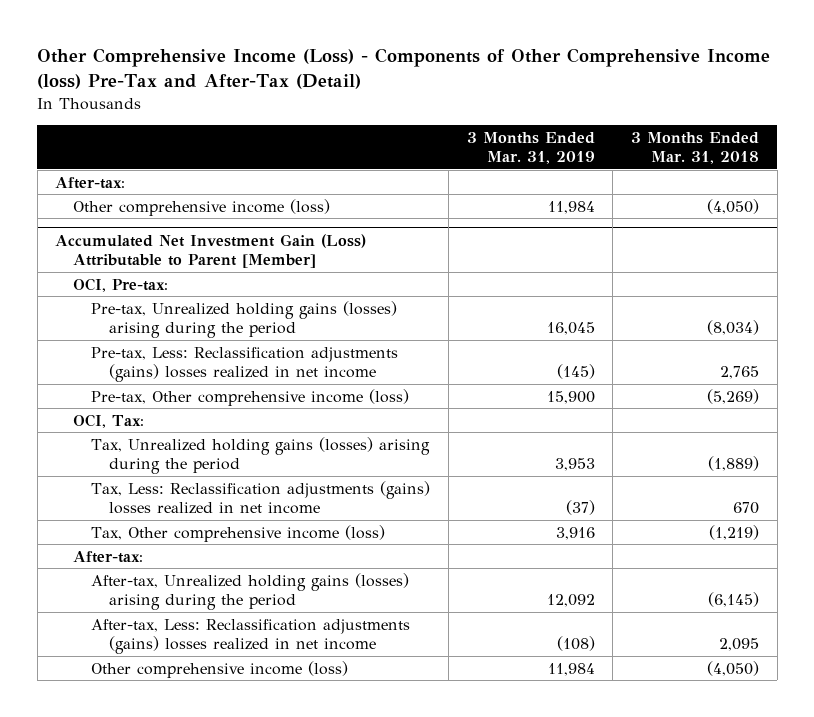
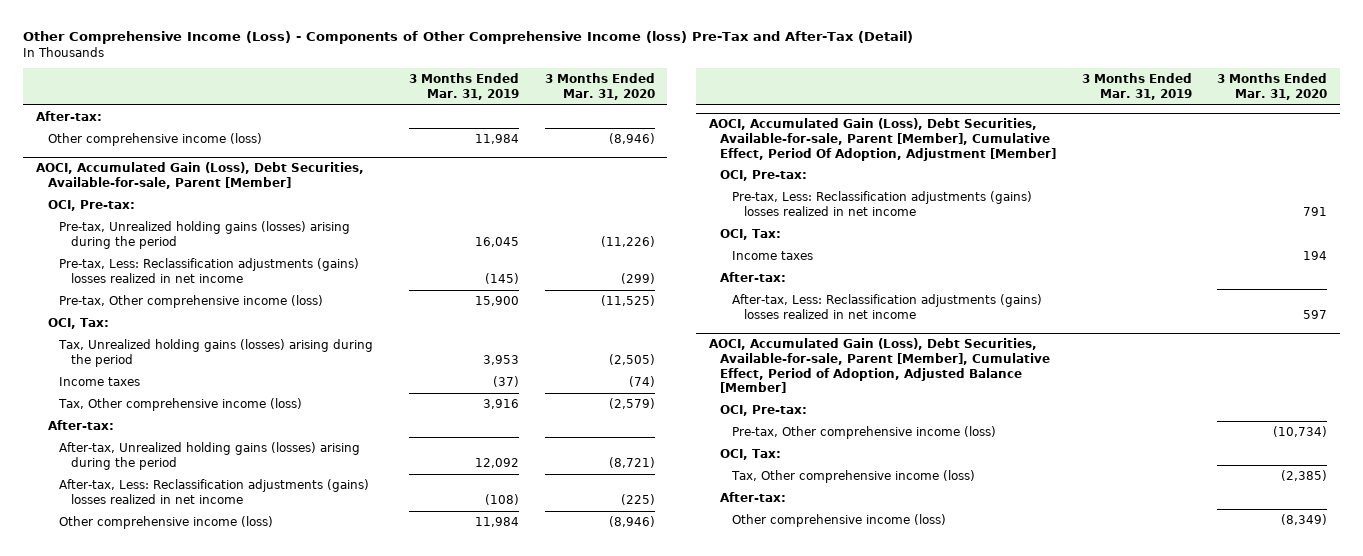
[631,131,760,165] 3 Months Ended Mar. 31, 2018 -> none
none -> [544,73,655,100] 3 Months Ended Mar. 31, 2020
[55,233,367,269] Accumulated Net Investment Gain (Loss) Attributable to Parent [Member] -> [36,162,365,190] AOCI, Accumulated Gain (Loss), Debt Securities, Available-for-sale, Parent [Member]
[91,480,431,515] Tax, Less: Reclassification adjustments (gains) losses realized in net income -> [59,377,141,387] Income taxes
none -> [708,118,1057,161] AOCI, Accumulated Gain (Loss), Debt Securities, Available-for-sale, Parent [Member], Cumulative Effect, Period Of Adoption, Adjustment [Member]
none -> [720,170,808,182] OCI, Pre-tax:
none -> [731,191,1032,216] Pre-tax, Less: Reclassification adjustments (gains) losses realized in net income
none -> [720,229,782,241] OCI, Tax:
none -> [731,251,813,261] Income taxes
none -> [720,272,787,283] After-tax:
none -> [731,294,1042,319] After-tax, Less: Reclassification adjustments (gains) losses realized in net income
none -> [708,338,1051,394] AOCI, Accumulated Gain (Loss), Debt Securities, Available-for-sale, Parent [Member], Cumulative Effect, Period of Adoption, Adjusted Balance [Member]
none -> [720,405,808,417] OCI, Pre-tax:
none -> [731,426,996,440] Pre-tax, Other comprehensive income (loss)
none -> [720,449,782,461] OCI, Tax:
none -> [730,470,975,484] Tax, Other comprehensive income (loss)
none -> [720,492,787,503] After-tax:
none -> [731,514,946,528] Other comprehensive income (loss)

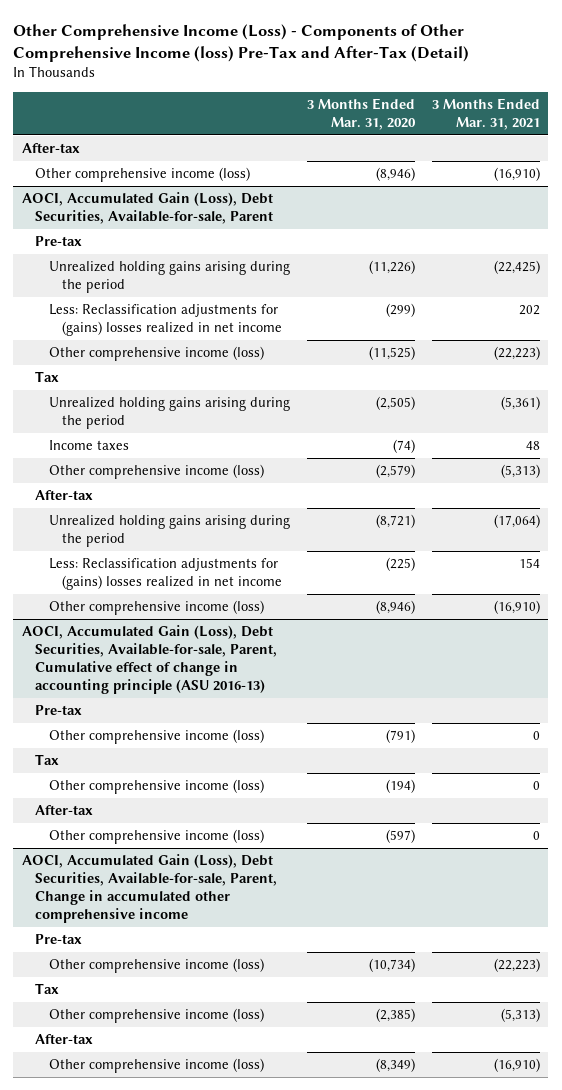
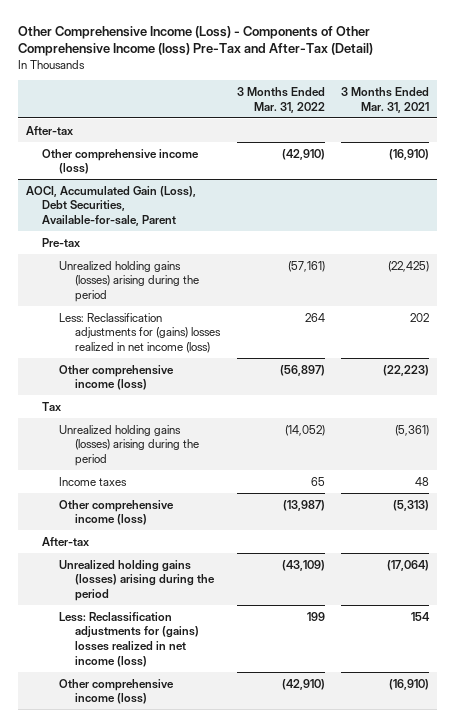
[306,97,416,130] 3 Months Ended Mar. 31, 2020 -> none
none -> [236,86,325,113] 3 Months Ended Mar. 31, 2022
[48,261,290,294] Unrealized holding gains arising during the period -> [58,260,200,302] Unrealized holding gains (losses) arising during the period
[48,304,283,337] Less: Reclassification adjustments for (gains) losses realized in net income -> [58,312,222,353] Less: Reclassification adjustments for (gains) losses realized in net income (loss)
[48,397,290,430] Unrealized holding gains arising during the period -> [58,424,200,466] Unrealized holding gains (losses) arising during the period
[48,600,264,616] Other comprehensive income (loss) -> none
[21,625,278,694] AOCI, Accumulated Gain (Loss), Debt Securities, Available-for-sale, Parent, Cumulative effect of change in accounting principle (ASU 2016-13) -> none
[35,705,83,716] Pre-tax -> none
[48,729,264,745] Other comprehensive income (loss) -> none
[35,754,60,766] Tax -> none
[48,779,264,795] Other comprehensive income (loss) -> none
[35,805,94,816] After-tax -> none
[48,829,264,845] Other comprehensive income (loss) -> none
[21,854,278,923] AOCI, Accumulated Gain (Loss), Debt Securities, Available-for-sale, Parent, Change in accumulated other comprehensive income -> none
[35,934,83,945] Pre-tax -> none
[48,958,264,974] Other comprehensive income (loss) -> none
[35,983,60,995] Tax -> none
[48,1008,264,1024] Other comprehensive income (loss) -> none
[35,1034,94,1045] After-tax -> none
[48,515,290,548] Unrealized holding gains arising during the period -> [58,559,216,601] Unrealized holding gains (losses) arising during the period
[48,558,283,591] Less: Reclassification adjustments for (gains) losses realized in net income -> [58,611,200,667] Less: Reclassification adjustments for (gains) losses realized in net income (loss)

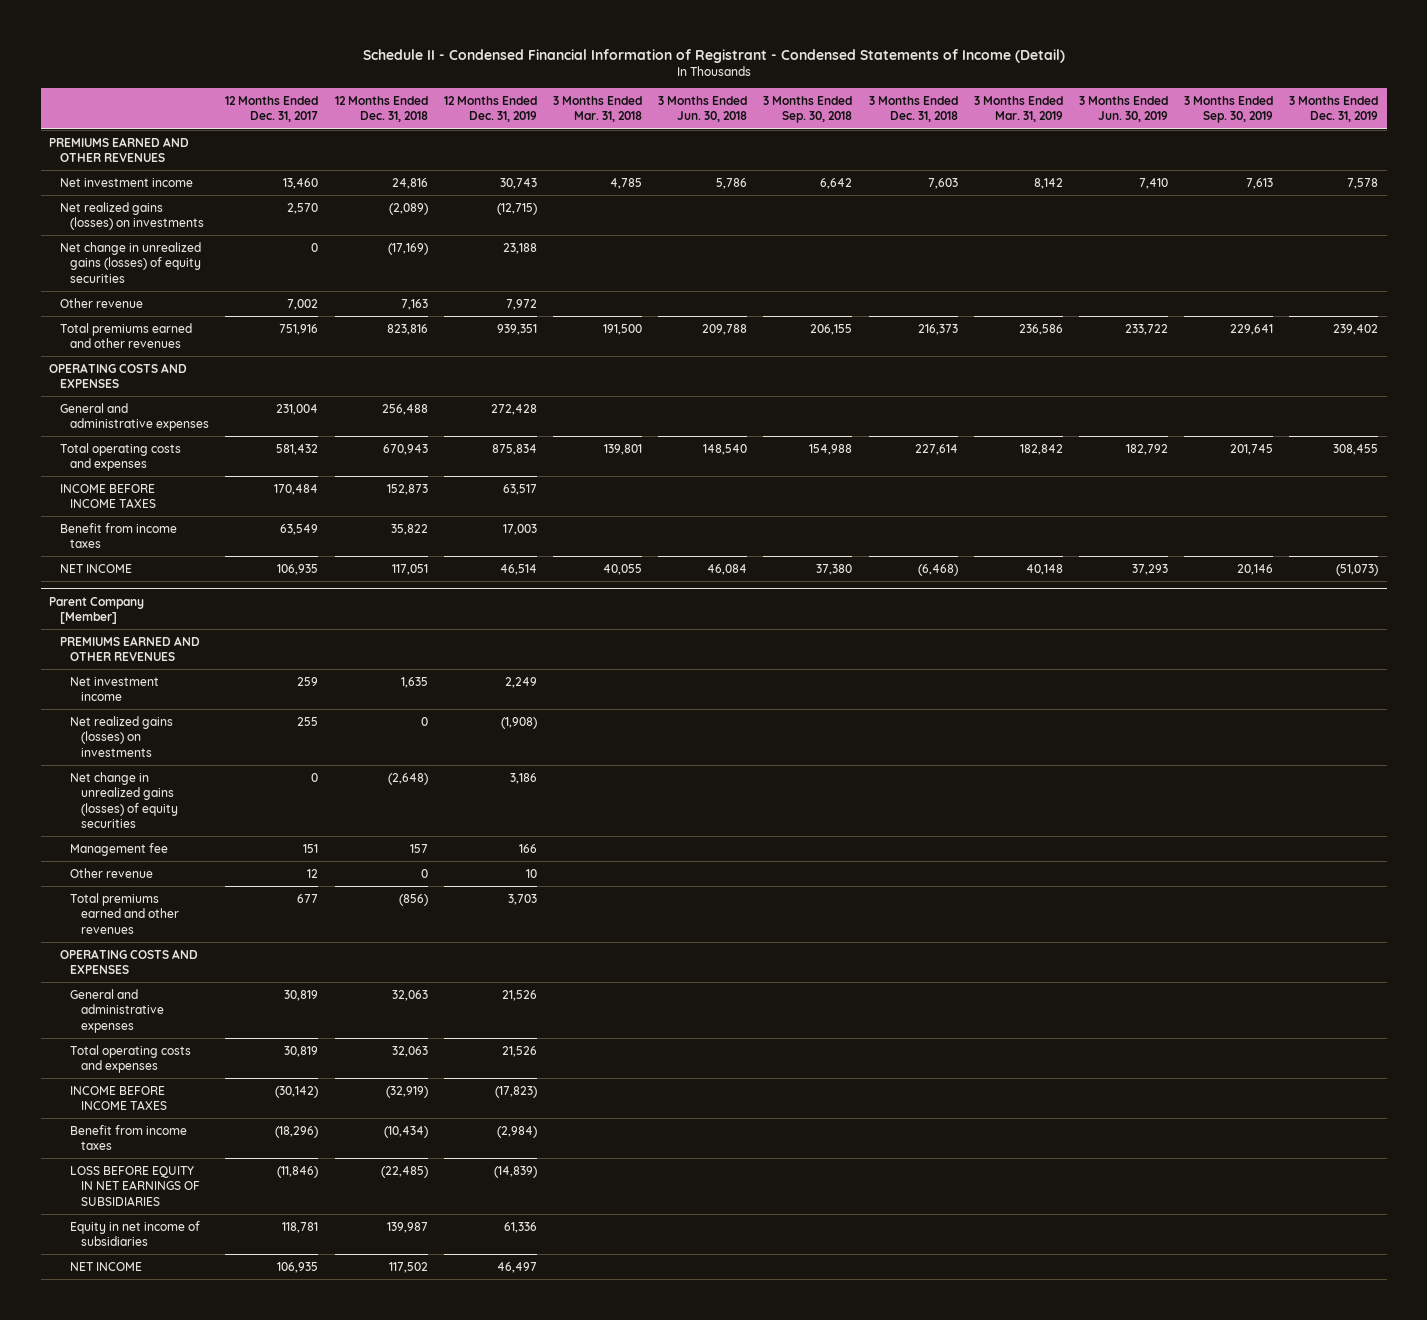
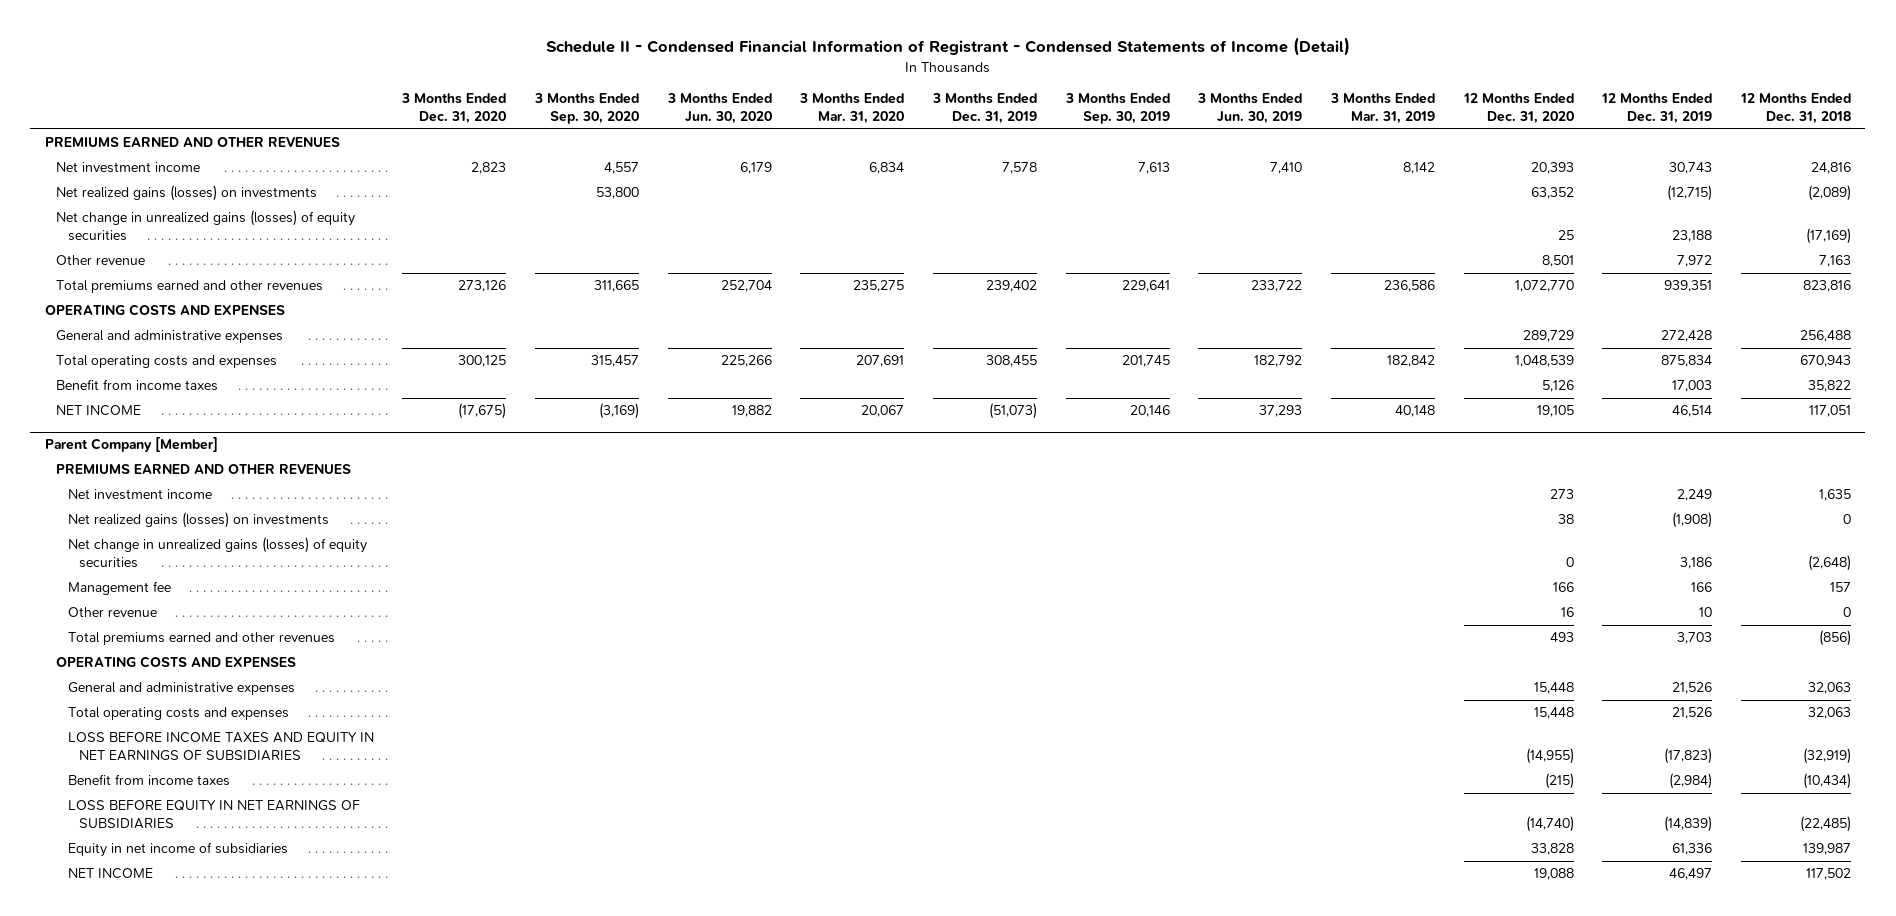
[225,95,319,123] 12 Months Ended Dec. 31, 2017 -> none
[553,95,643,123] 3 Months Ended Mar. 31, 2018 -> none
[658,95,748,123] 3 Months Ended Jun. 30, 2018 -> none
[763,95,853,124] 3 Months Ended Sep. 30, 2018 -> none
[868,95,958,123] 3 Months Ended Dec. 31, 2018 -> none
none -> [401,93,507,125] 3 Months Ended Dec. 31, 2020
none -> [534,93,640,125] 3 Months Ended Sep. 30, 2020
none -> [666,93,772,125] 3 Months Ended Jun. 30, 2020
none -> [799,93,905,125] 3 Months Ended Mar. 31, 2020
none -> [1462,93,1574,125] 12 Months Ended Dec. 31, 2020
[59,483,157,509] INCOME BEFORE INCOME TAXES -> none
[70,1085,168,1111] INCOME BEFORE INCOME TAXES -> [67,732,374,762] LOSS BEFORE INCOME TAXES AND EQUITY IN NET EARNINGS OF SUBSIDIARIES

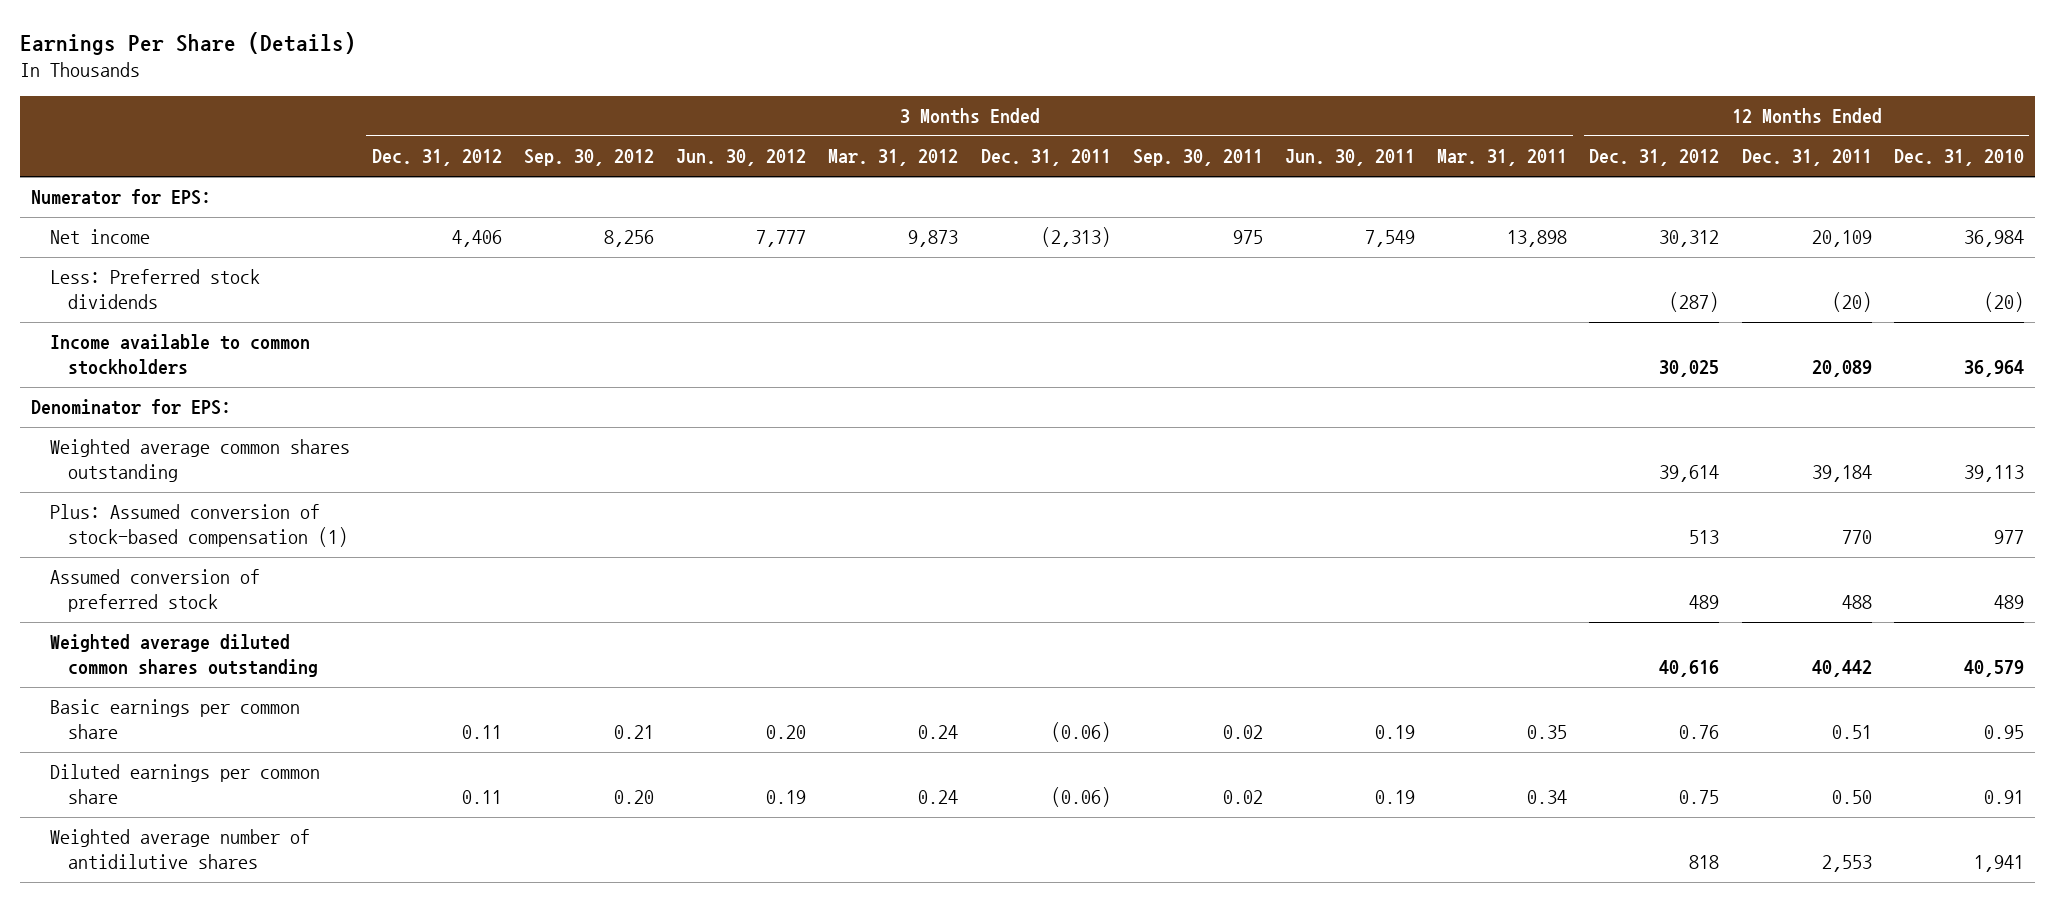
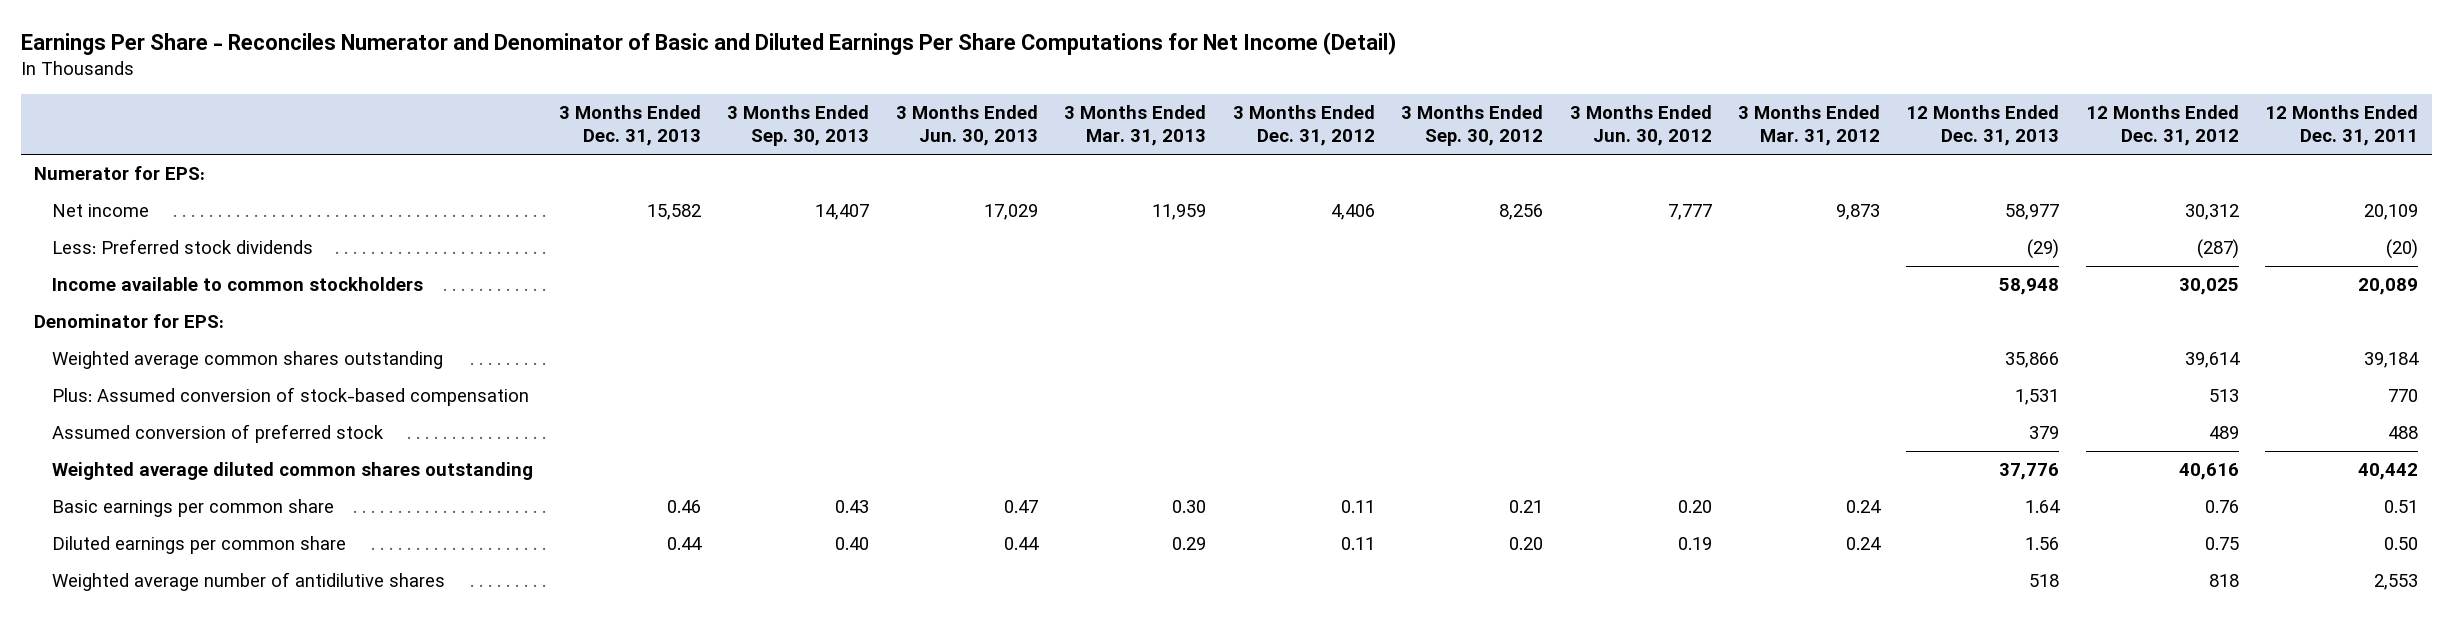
[20,32,357,56] Earnings Per Share (Details) -> [21,32,1397,56] Earnings Per Share - Reconciles Numerator and Denominator of Basic and Diluted Earnings Per Share Computations for Net Income (Detail)
[980,149,1111,167] Dec. 31, 2011 -> none
[1132,149,1263,167] Sep. 30, 2011 -> none
[1284,149,1415,167] Jun. 30, 2011 -> none
[1437,149,1568,167] Mar. 31, 2011 -> none
[1893,149,2024,167] Dec. 31, 2010 -> none
none -> [558,105,701,147] 3 Months Ended Dec. 31, 2013
none -> [727,105,870,147] 3 Months Ended Sep. 30, 2013
none -> [895,105,1038,147] 3 Months Ended Jun. 30, 2013
none -> [1064,105,1207,147] 3 Months Ended Mar. 31, 2013
none -> [1906,105,2060,147] 12 Months Ended Dec. 31, 2013
[49,504,349,548] Plus: Assumed conversion of stock-based compensation (1) -> [51,387,529,407] Plus: Assumed conversion of stock-based compensation

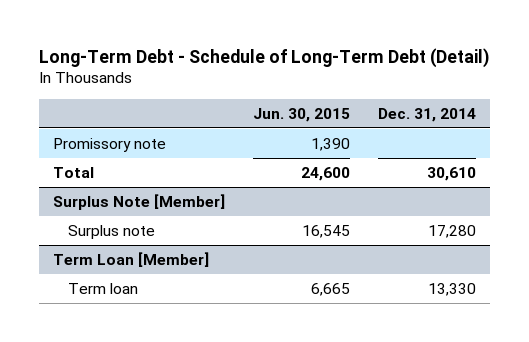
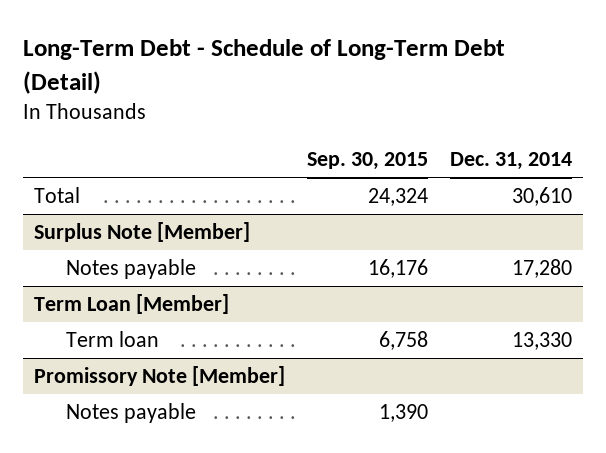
[253,107,351,122] Jun. 30, 2015 -> none
none -> [307,152,429,171] Sep. 30, 2015
[52,138,166,153] Promissory note -> none
[67,225,155,240] Surplus note -> [65,259,196,280] Notes payable
none -> [33,366,285,387] Promissory Note [Member]
none -> [65,403,196,424] Notes payable

